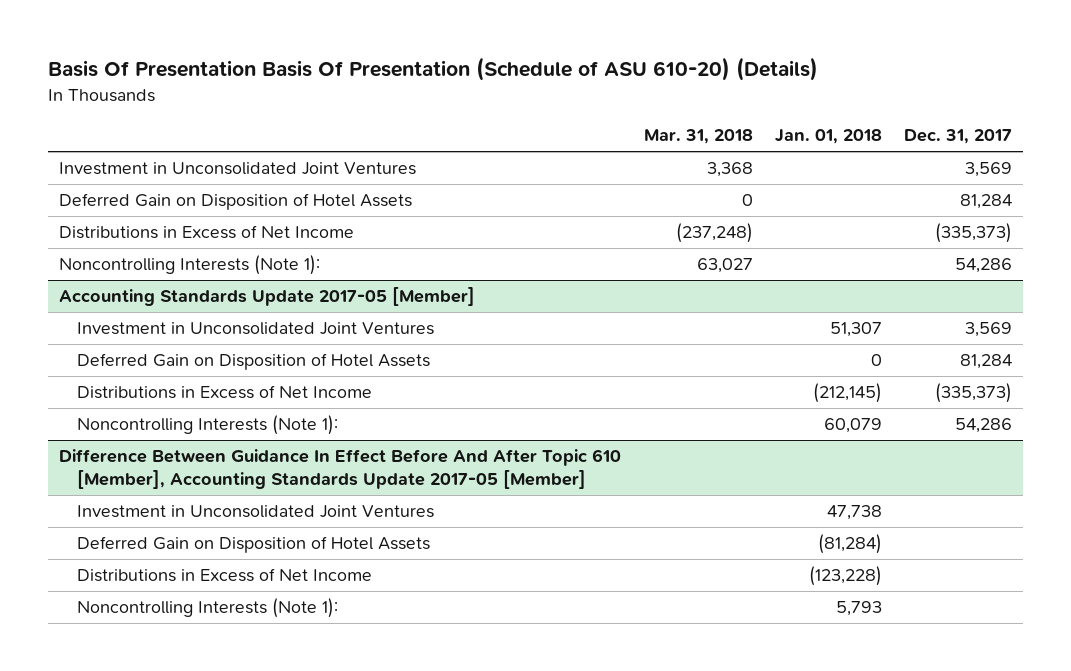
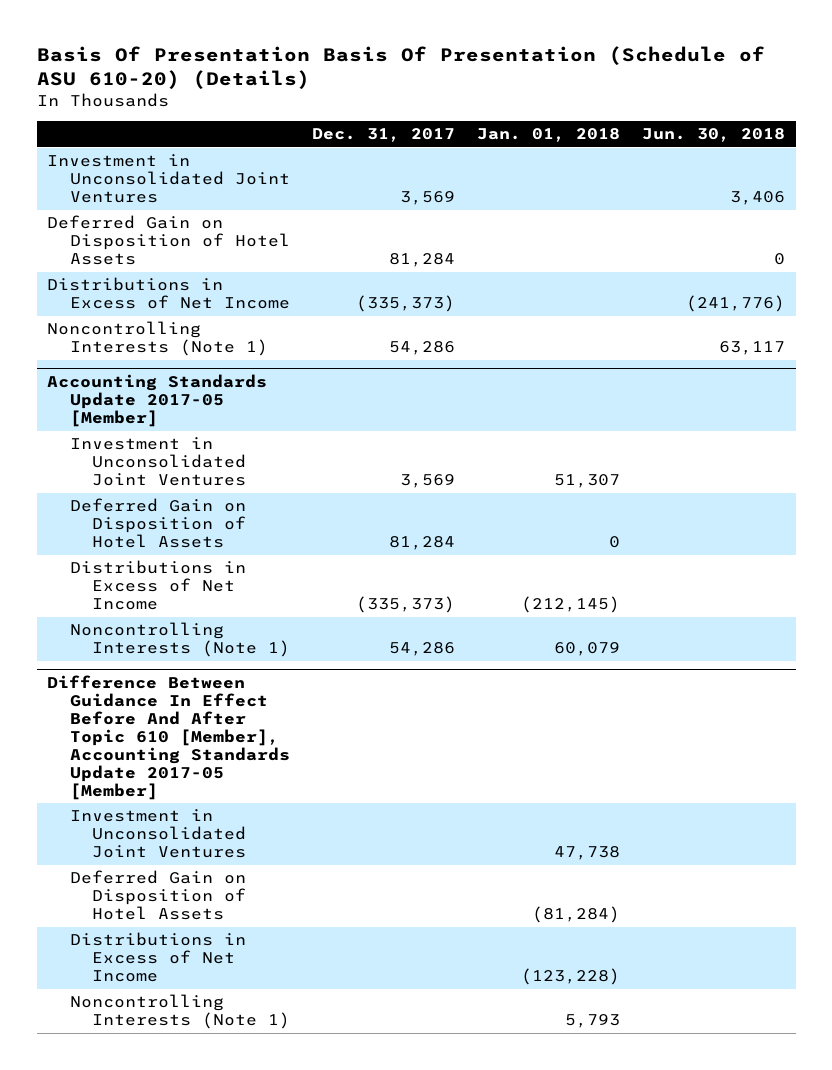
[643,129,753,145] Mar. 31, 2018 -> none
none -> [641,128,785,143] Jun. 30, 2018
[59,255,321,276] Noncontrolling Interests (Note 1): -> [47,321,268,357] Noncontrolling Interests (Note 1)
[76,415,338,436] Noncontrolling Interests (Note 1): -> [69,622,291,658] Noncontrolling Interests (Note 1)
[76,598,338,619] Noncontrolling Interests (Note 1): -> [69,994,291,1030] Noncontrolling Interests (Note 1)

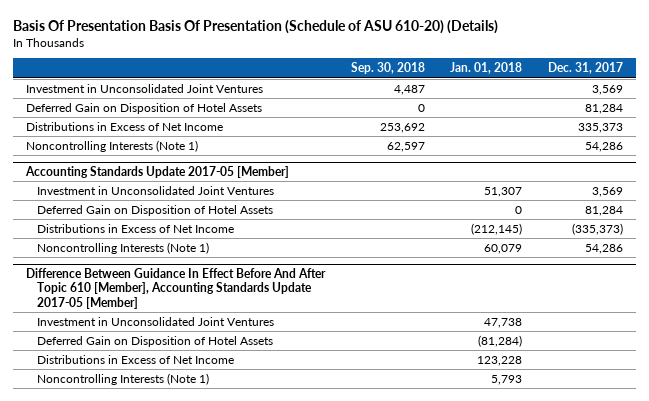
[641,128,785,143] Jun. 30, 2018 -> none
none -> [350,62,425,75] Sep. 30, 2018
[356,295,456,313] (335,373) -> [578,122,624,133] 335,373
[521,968,621,986] (123,228) -> [477,355,523,366] 123,228

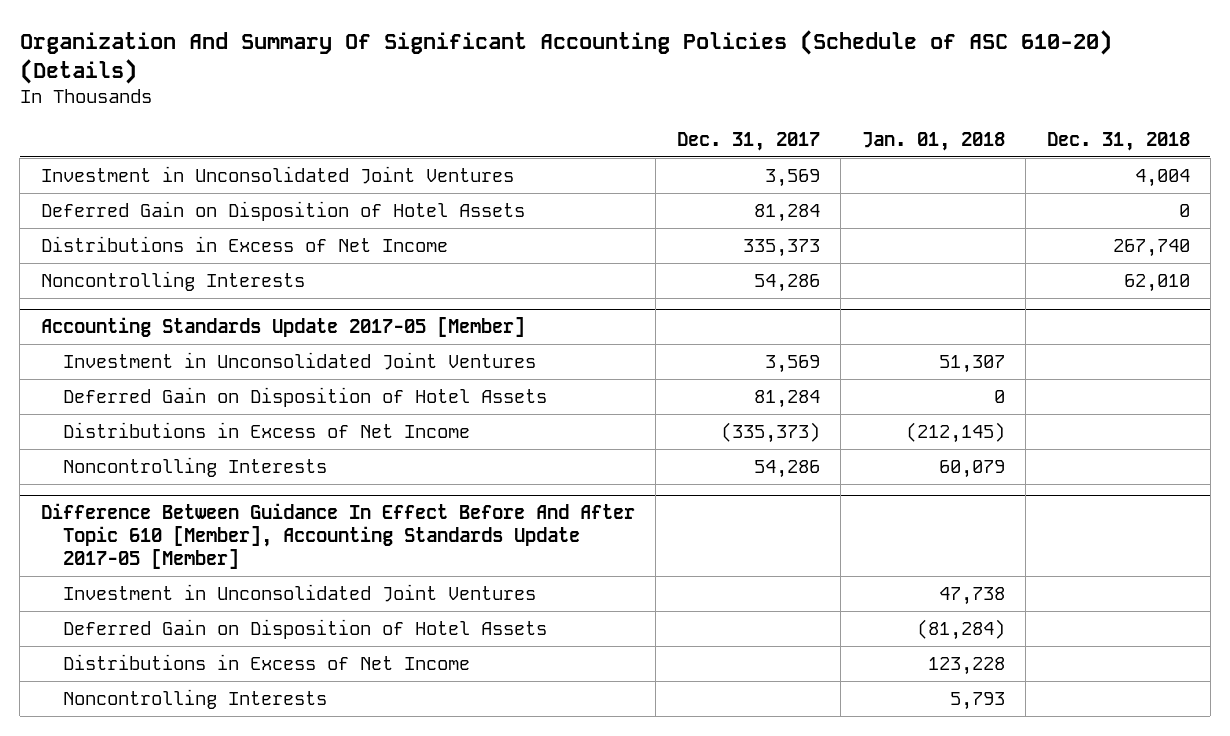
[12,19,498,34] Basis Of Presentation Basis Of Presentation (Schedule of ASU 610-20) (Details) -> [19,29,1112,84] Organization And Summary Of Significant Accounting Policies (Schedule of ASC 610-20) (Details)
[350,62,425,75] Sep. 30, 2018 -> none
none -> [1046,131,1190,151] Dec. 31, 2018
[25,139,198,152] Noncontrolling Interests (Note 1) -> [40,270,305,291] Noncontrolling Interests
[37,241,210,254] Noncontrolling Interests (Note 1) -> [62,456,327,477] Noncontrolling Interests
[37,372,210,385] Noncontrolling Interests (Note 1) -> [62,688,327,709] Noncontrolling Interests

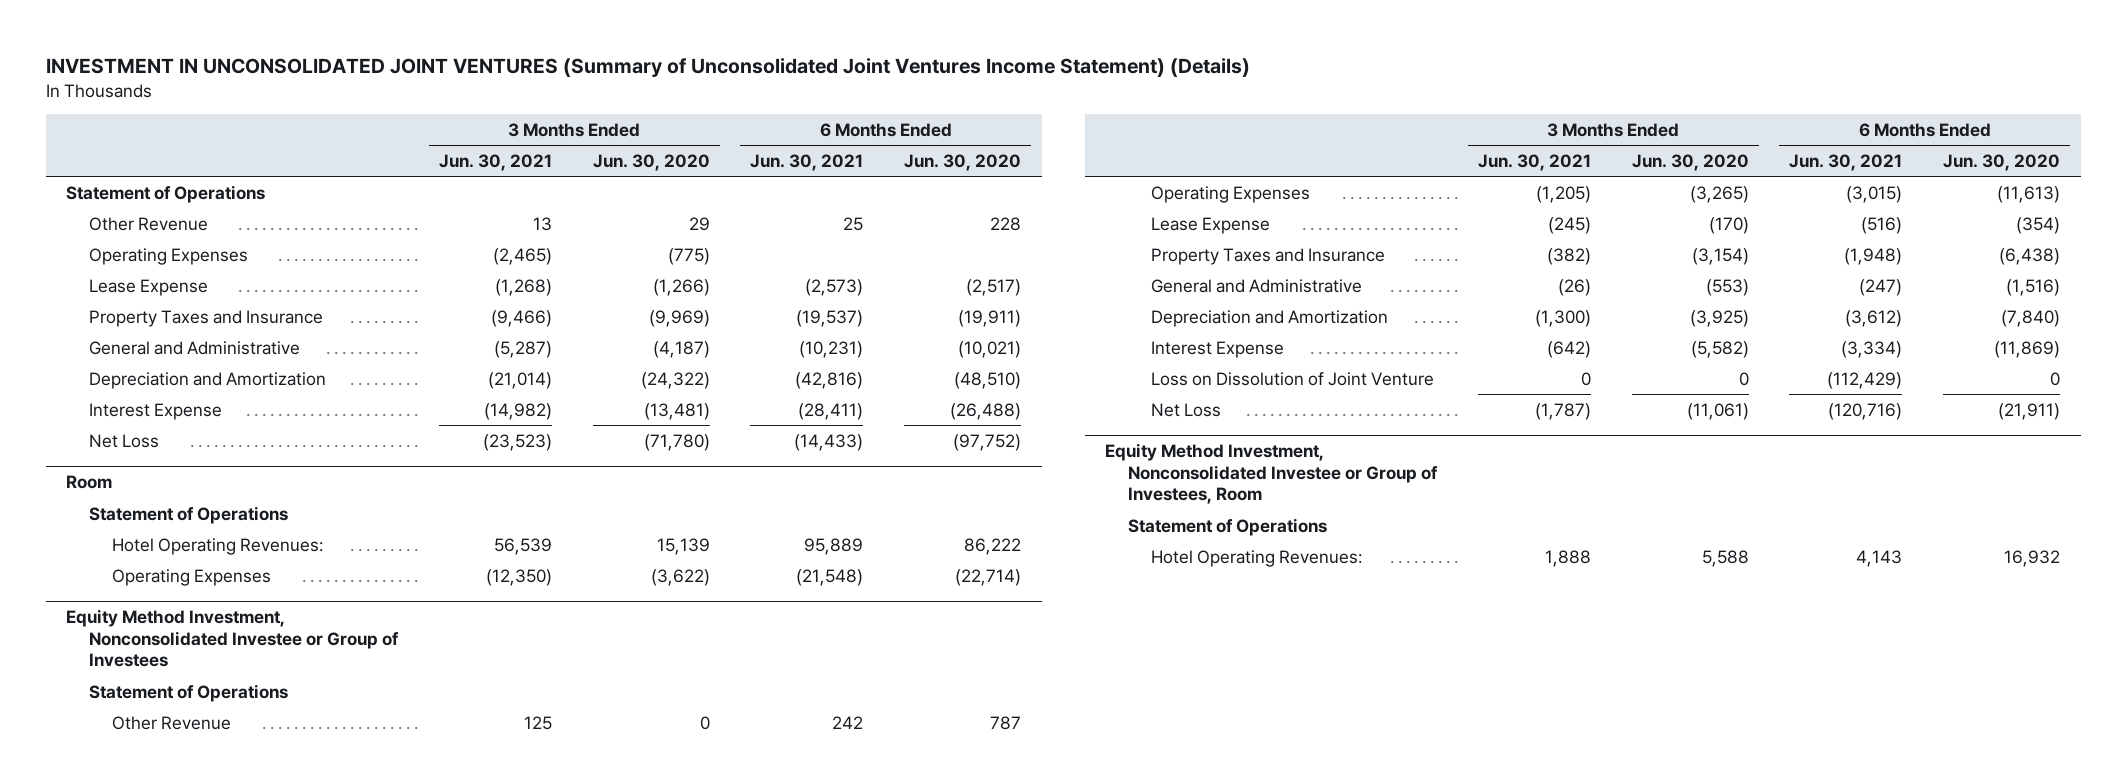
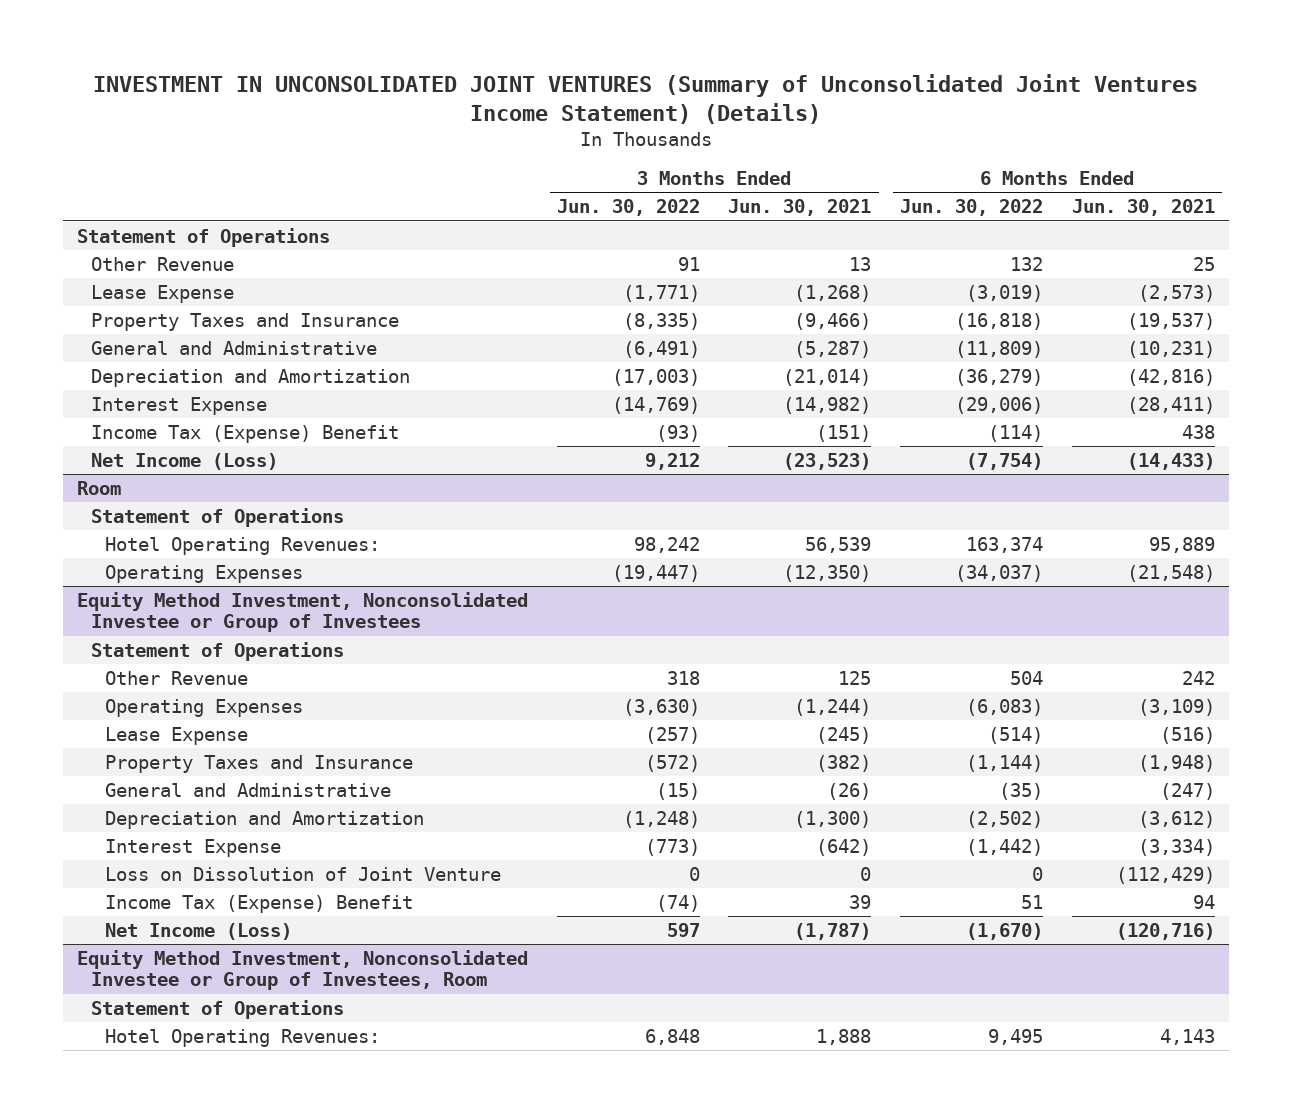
[592,153,710,171] Jun. 30, 2020 -> none
[904,153,1022,171] Jun. 30, 2020 -> none
none -> [556,199,700,217] Jun. 30, 2022
none -> [900,199,1044,217] Jun. 30, 2022
[89,247,249,265] Operating Expenses -> none
none -> [91,424,400,443] Income Tax (Expense) Benefit
[89,433,160,448] Net Loss -> [91,452,279,470] Net Income (Loss)
[1535,185,1591,203] (1,205) -> [794,698,872,716] (1,244)
[1846,185,1903,203] (3,015) -> [1137,698,1215,716] (3,109)
none -> [105,894,414,913] Income Tax (Expense) Benefit
[1150,402,1221,417] Net Loss -> [105,922,293,940] Net Income (Loss)

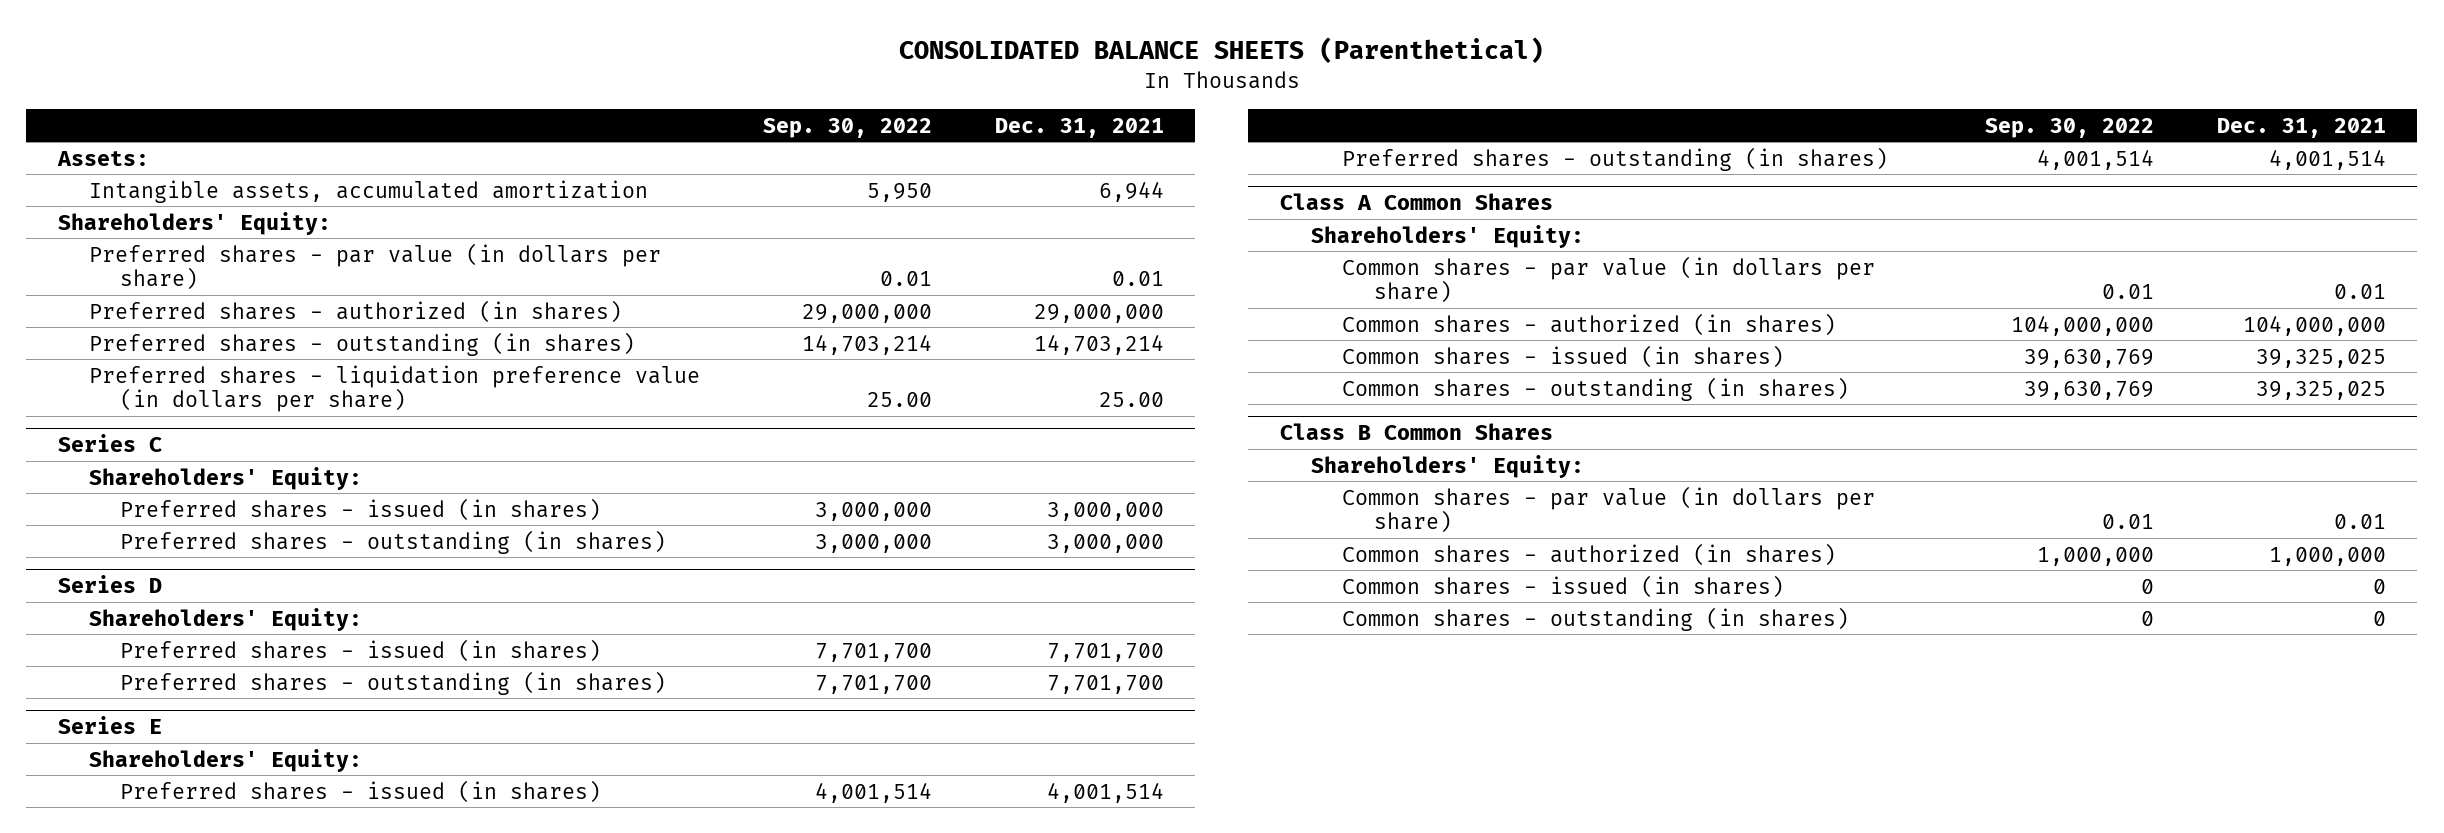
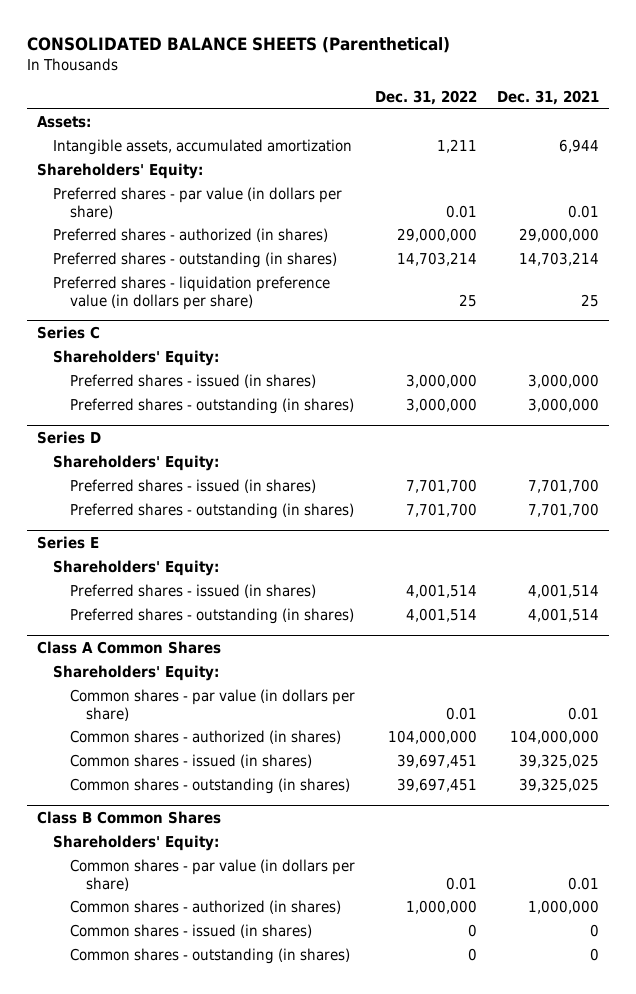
[762,117,932,138] Sep. 30, 2022 -> none
none -> [374,90,477,106] Dec. 31, 2022
[1098,392,1164,408] 25.00 -> [580,293,599,307] 25

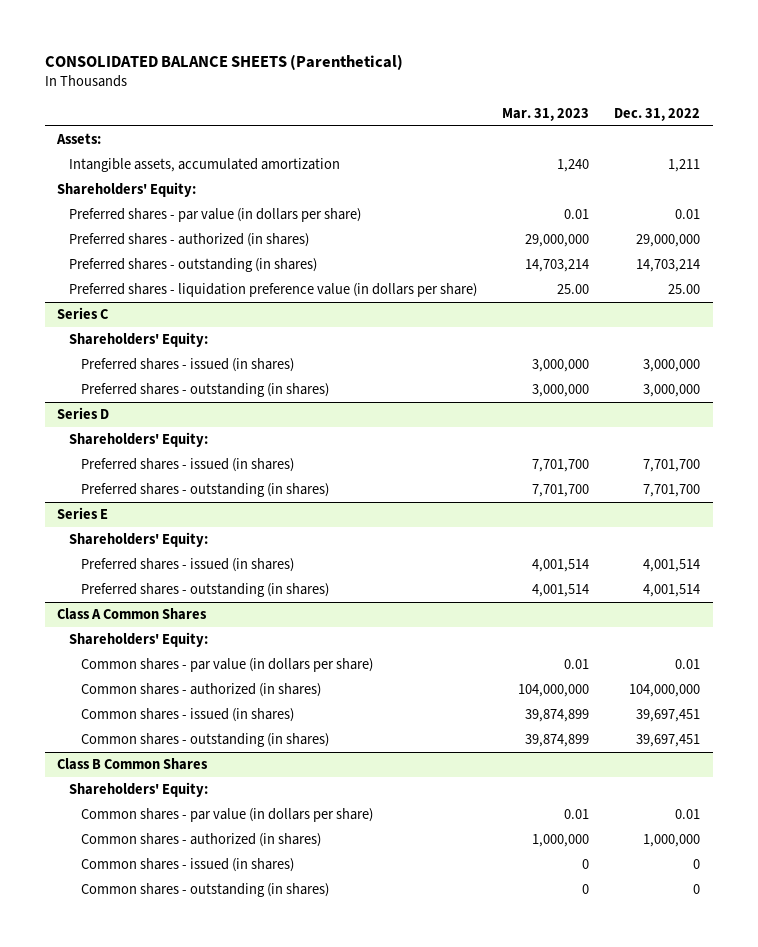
[496,90,599,106] Dec. 31, 2021 -> none
none -> [502,108,590,122] Mar. 31, 2023
[458,293,477,307] 25 -> [668,284,701,295] 25.00

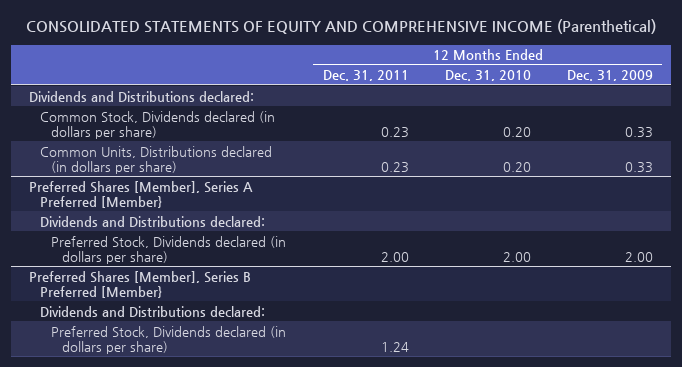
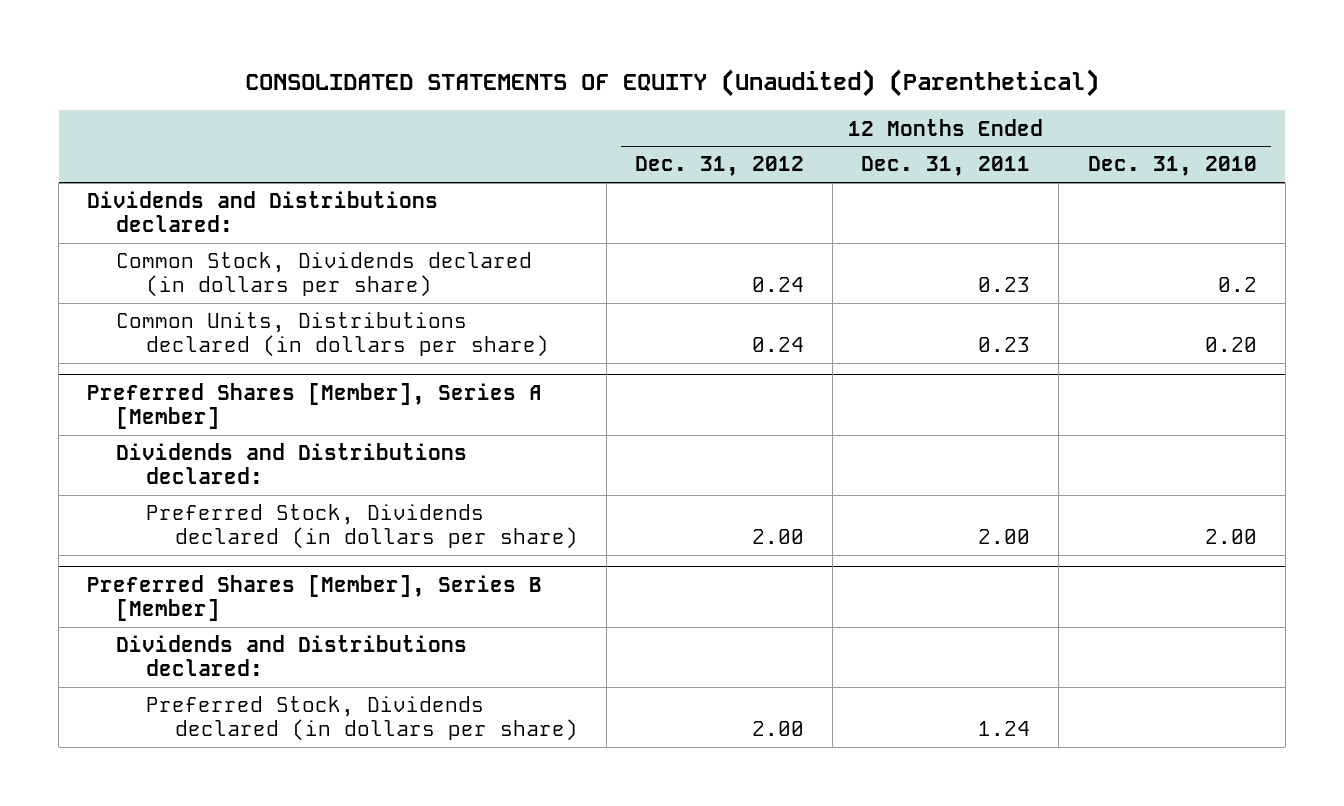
[26,19,657,35] CONSOLIDATED STATEMENTS OF EQUITY AND COMPREHENSIVE INCOME (Parenthetical) -> [244,69,1099,98] CONSOLIDATED STATEMENTS OF EQUITY (Unaudited) (Parenthetical)
[567,70,654,82] Dec. 31, 2009 -> none
none -> [635,156,805,177] Dec. 31, 2012
[502,126,531,137] 0.20 -> [1217,276,1257,292] 0.2
[29,180,254,208] Preferred Shares [Member], Series A Preferred [Member} -> [87,382,543,429] Preferred Shares [Member], Series A [Member]
[29,270,252,298] Preferred Shares [Member], Series B Preferred [Member} -> [87,574,543,621] Preferred Shares [Member], Series B [Member]

